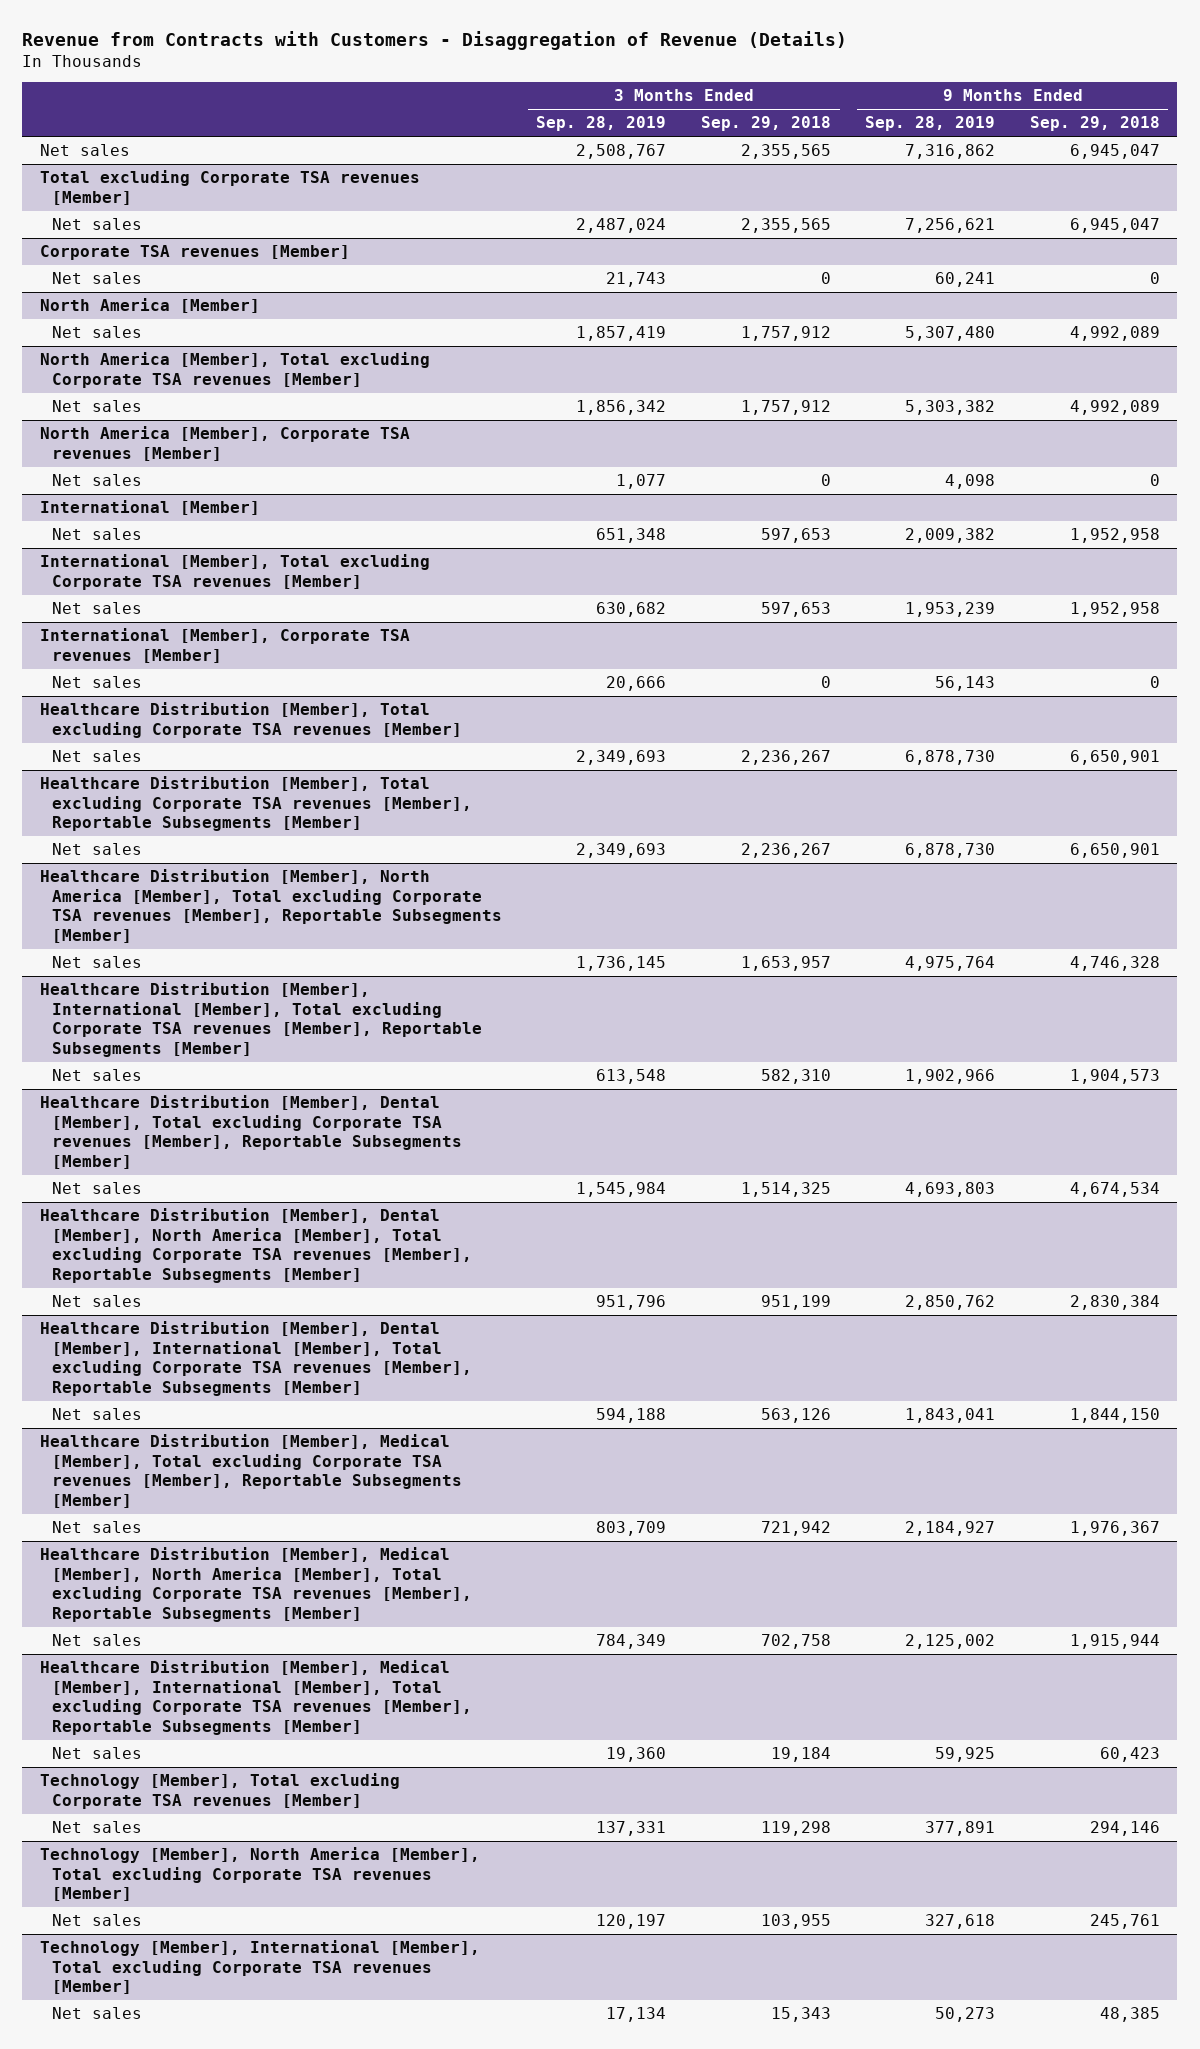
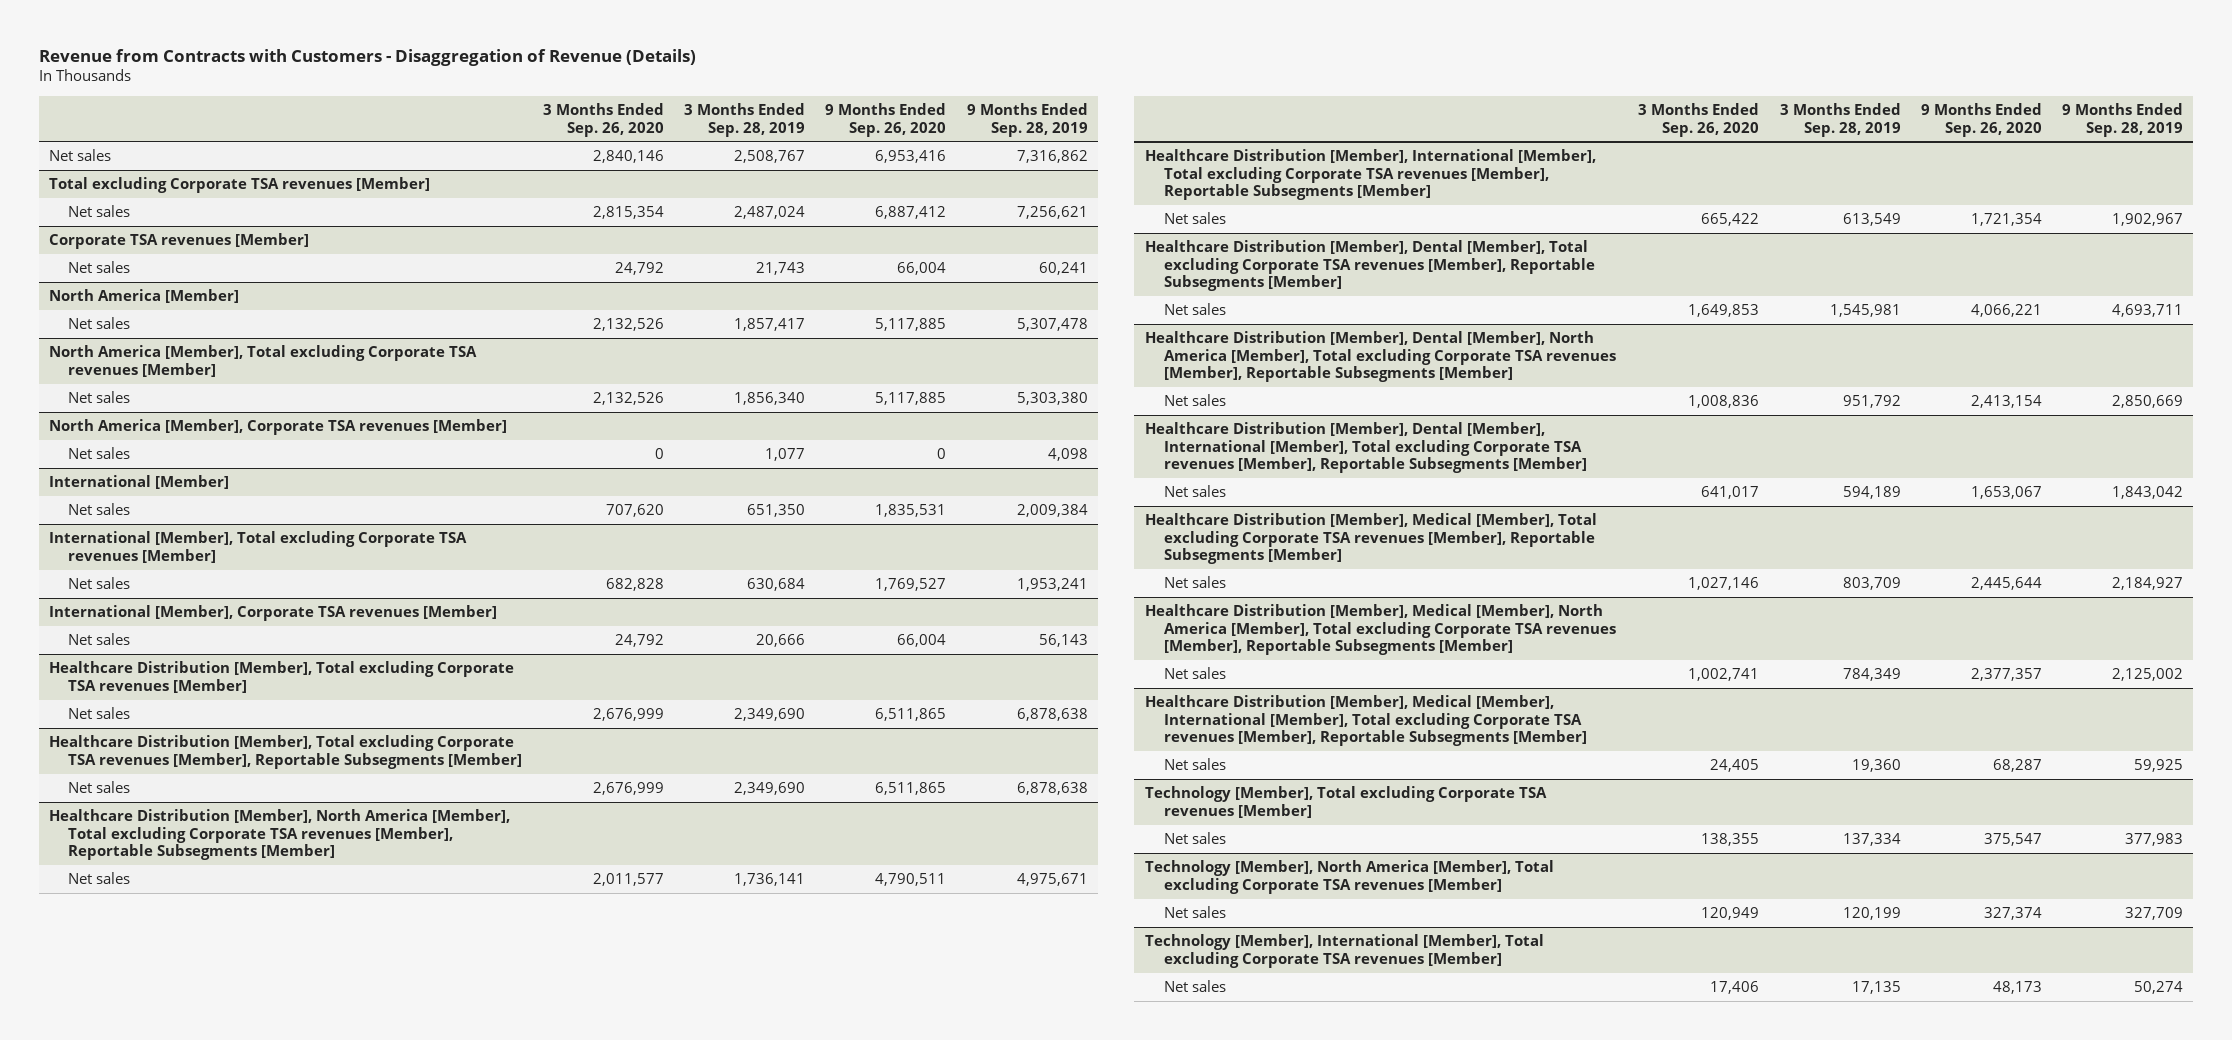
[700,116,831,132] Sep. 29, 2018 -> none
[1029,116,1160,132] Sep. 29, 2018 -> none
none -> [542,102,664,137] 3 Months Ended Sep. 26, 2020
none -> [825,102,947,137] 9 Months Ended Sep. 26, 2020
[576,326,667,342] 1,857,419 -> [734,318,806,332] 1,857,417
[905,326,996,342] 5,307,480 -> [1016,318,1088,332] 5,307,478
[576,400,667,416] 1,856,342 -> [734,392,806,406] 1,856,340
[905,400,996,416] 5,303,382 -> [1016,392,1088,406] 5,303,380
[596,528,667,544] 651,348 -> [747,504,806,518] 651,350
[905,528,996,544] 2,009,382 -> [1016,504,1088,518] 2,009,384
[596,602,667,618] 630,682 -> [747,578,806,592] 630,684
[905,602,996,618] 1,953,239 -> [1016,578,1088,592] 1,953,241
[576,750,667,766] 2,349,693 -> [734,708,806,722] 2,349,690
[905,750,996,766] 6,878,730 -> [1016,708,1088,722] 6,878,638
[576,843,667,859] 2,349,693 -> [734,782,806,796] 2,349,690
[905,843,996,859] 6,878,730 -> [1016,782,1088,796] 6,878,638
[576,956,667,972] 1,736,145 -> [734,873,806,887] 1,736,141
[905,956,996,972] 4,975,764 -> [1016,873,1088,887] 4,975,671
[596,1069,667,1085] 613,548 -> [1842,213,1901,227] 613,549
[905,1069,996,1085] 1,902,966 -> [2112,213,2184,227] 1,902,967
[576,1182,667,1198] 1,545,984 -> [1829,304,1901,318] 1,545,981
[905,1182,996,1198] 4,693,803 -> [2112,304,2184,318] 4,693,711
[596,1295,667,1311] 951,796 -> [1842,395,1901,409] 951,792
[905,1295,996,1311] 2,850,762 -> [2112,395,2184,409] 2,850,669
[596,1408,667,1424] 594,188 -> [1842,486,1901,500] 594,189
[905,1408,996,1424] 1,843,041 -> [2112,486,2184,500] 1,843,042
[596,1821,667,1837] 137,331 -> [1842,833,1901,847] 137,334
[925,1821,996,1837] 377,891 -> [2125,833,2184,847] 377,983
[596,1914,667,1930] 120,197 -> [1842,907,1901,921] 120,199
[925,1914,996,1930] 327,618 -> [2125,907,2184,921] 327,709
[606,2007,667,2023] 17,134 -> [1851,981,1901,995] 17,135
[935,2007,996,2023] 50,273 -> [2134,981,2184,995] 50,274

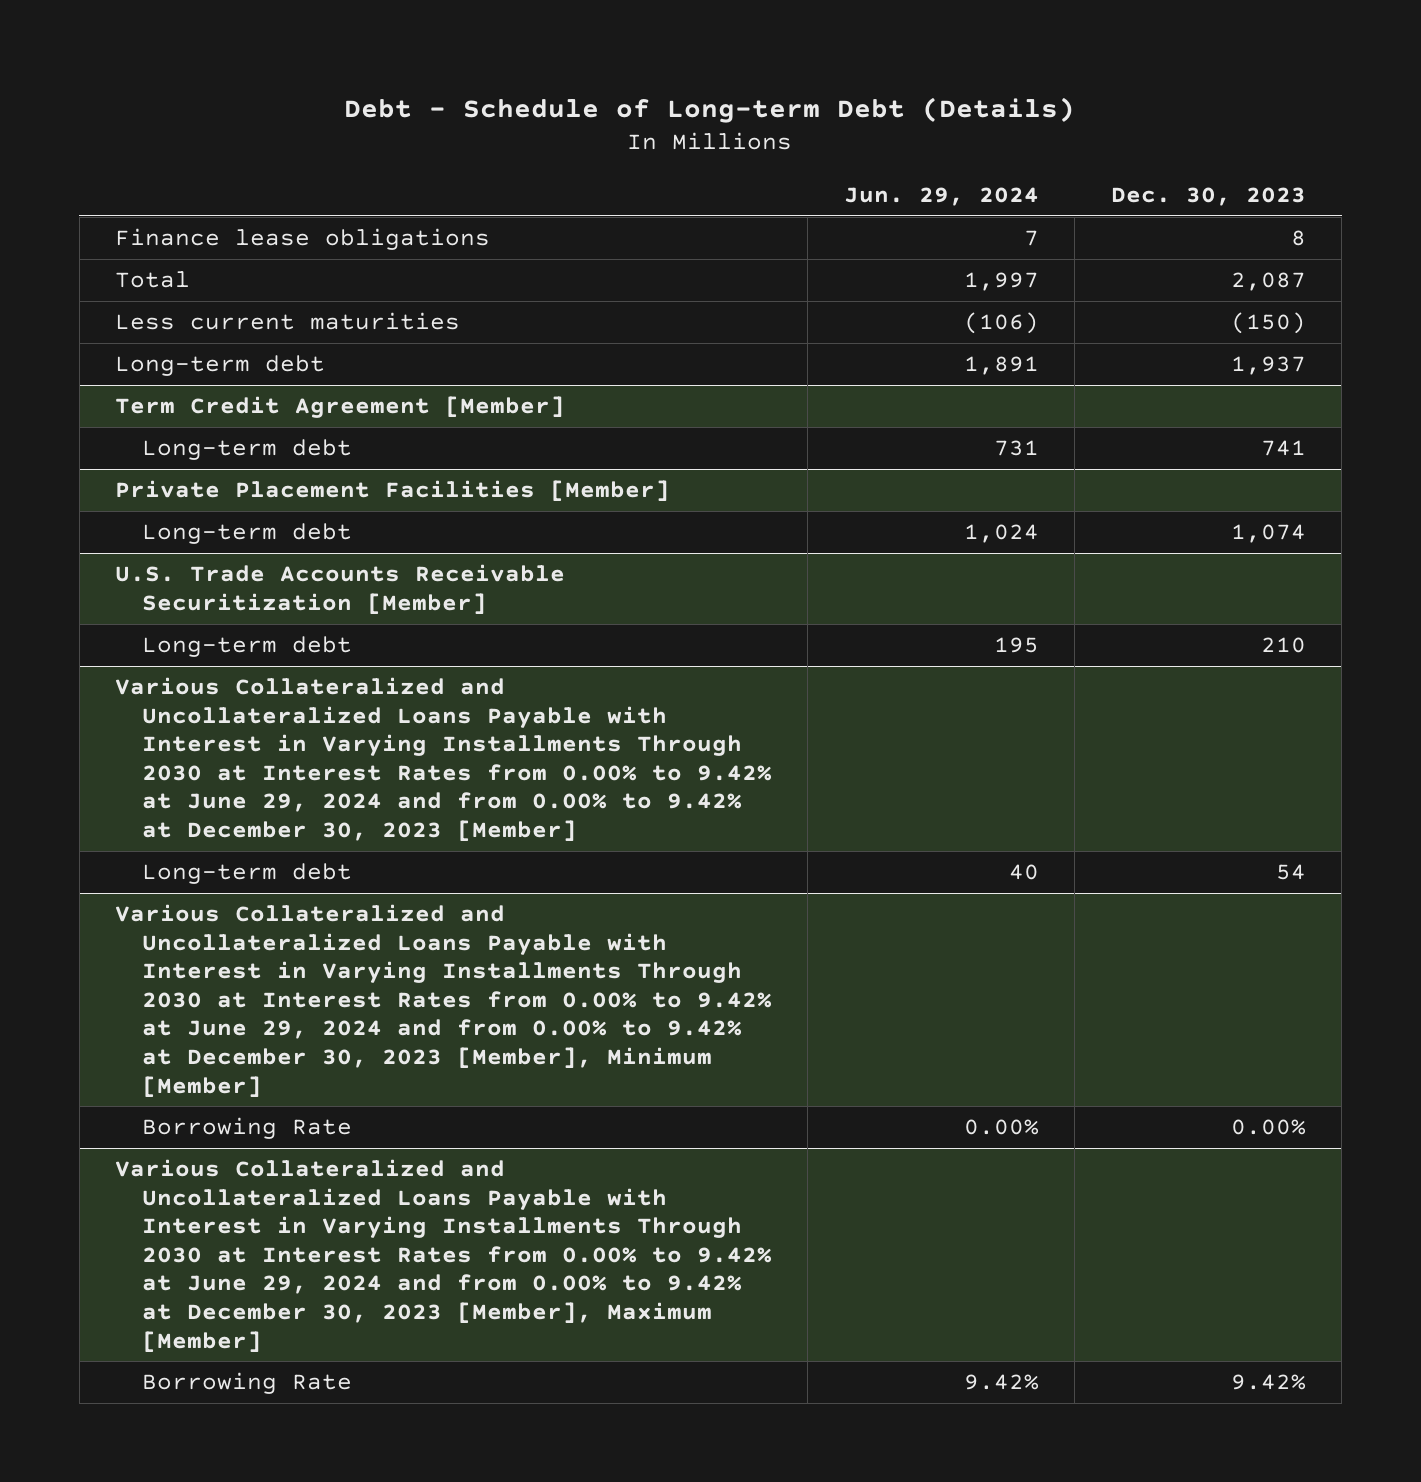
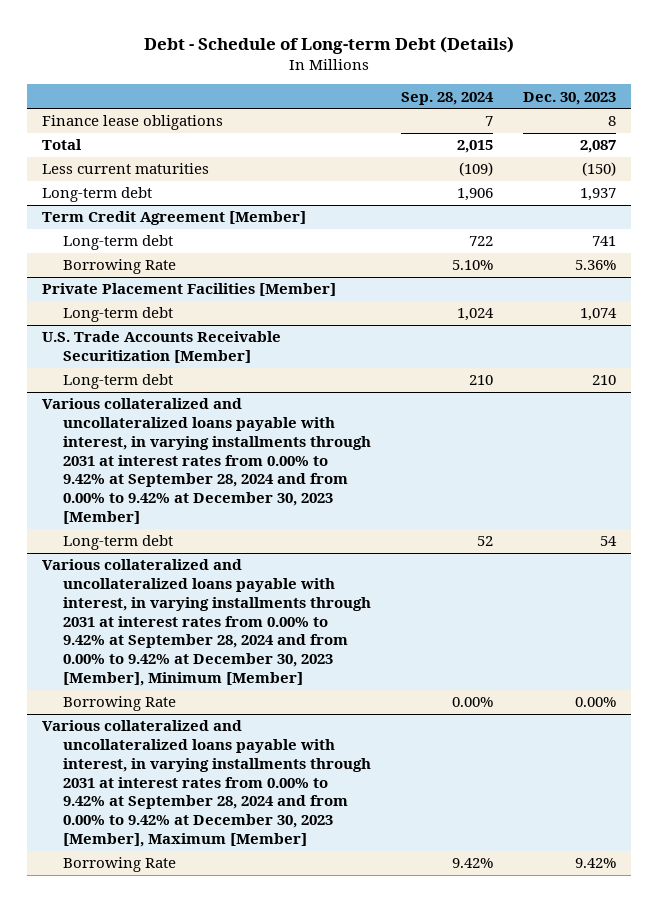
[843,186,1039,206] Jun. 29, 2024 -> none
none -> [401,91,495,105] Sep. 28, 2024
none -> [63,259,177,275] Borrowing Rate
[114,677,772,841] Various Collateralized and Uncollateralized Loans Payable with Interest in Varying Installments Through 2030 at Interest Rates from 0.00% to 9.42% at June 29, 2024 and from 0.00% to 9.42% at December 30, 2023 [Member] -> [41,398,372,525] Various collateralized and uncollateralized loans payable with interest, in varying installments through 2031 at interest rates from 0.00% to 9.42% at September 28, 2024 and from 0.00% to 9.42% at December 30, 2023 [Member]
[114,904,772,1097] Various Collateralized and Uncollateralized Loans Payable with Interest in Varying Installments Through 2030 at Interest Rates from 0.00% to 9.42% at June 29, 2024 and from 0.00% to 9.42% at December 30, 2023 [Member], Minimum [Member] -> [41,559,372,687] Various collateralized and uncollateralized loans payable with interest, in varying installments through 2031 at interest rates from 0.00% to 9.42% at September 28, 2024 and from 0.00% to 9.42% at December 30, 2023 [Member], Minimum [Member]
[114,1159,772,1352] Various Collateralized and Uncollateralized Loans Payable with Interest in Varying Installments Through 2030 at Interest Rates from 0.00% to 9.42% at June 29, 2024 and from 0.00% to 9.42% at December 30, 2023 [Member], Maximum [Member] -> [41,720,372,848] Various collateralized and uncollateralized loans payable with interest, in varying installments through 2031 at interest rates from 0.00% to 9.42% at September 28, 2024 and from 0.00% to 9.42% at December 30, 2023 [Member], Maximum [Member]

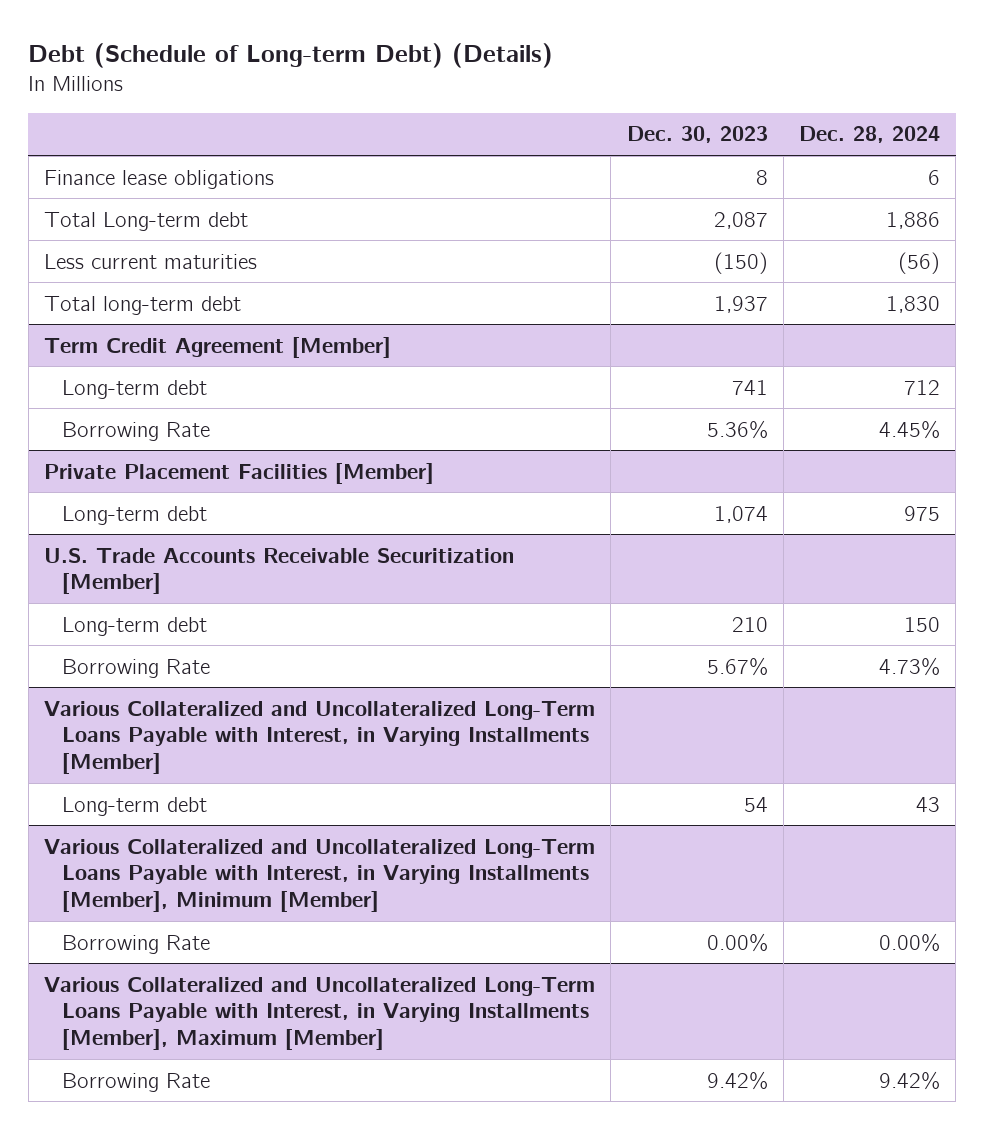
[144,35,515,54] Debt - Schedule of Long-term Debt (Details) -> [28,42,554,68] Debt (Schedule of Long-term Debt) (Details)
[401,91,495,105] Sep. 28, 2024 -> none
none -> [798,126,940,144] Dec. 28, 2024
[41,139,82,151] Total -> [44,211,249,231] Total Long-term debt
[41,187,152,203] Long-term debt -> [44,295,242,315] Total long-term debt
none -> [62,658,211,678] Borrowing Rate
[41,398,372,525] Various collateralized and uncollateralized loans payable with interest, in varying installments through 2031 at interest rates from 0.00% to 9.42% at September 28, 2024 and from 0.00% to 9.42% at December 30, 2023 [Member] -> [44,700,596,774] Various Collateralized and Uncollateralized Long-Term Loans Payable with Interest, in Varying Installments [Member]
[41,559,372,687] Various collateralized and uncollateralized loans payable with interest, in varying installments through 2031 at interest rates from 0.00% to 9.42% at September 28, 2024 and from 0.00% to 9.42% at December 30, 2023 [Member], Minimum [Member] -> none
none -> [44,838,596,912] Various Collateralized and Uncollateralized Long-Term Loans Payable with Interest, in Varying Installments [Member], Minimum [Member]
[41,720,372,848] Various collateralized and uncollateralized loans payable with interest, in varying installments through 2031 at interest rates from 0.00% to 9.42% at September 28, 2024 and from 0.00% to 9.42% at December 30, 2023 [Member], Maximum [Member] -> none
none -> [44,976,596,1050] Various Collateralized and Uncollateralized Long-Term Loans Payable with Interest, in Varying Installments [Member], Maximum [Member]

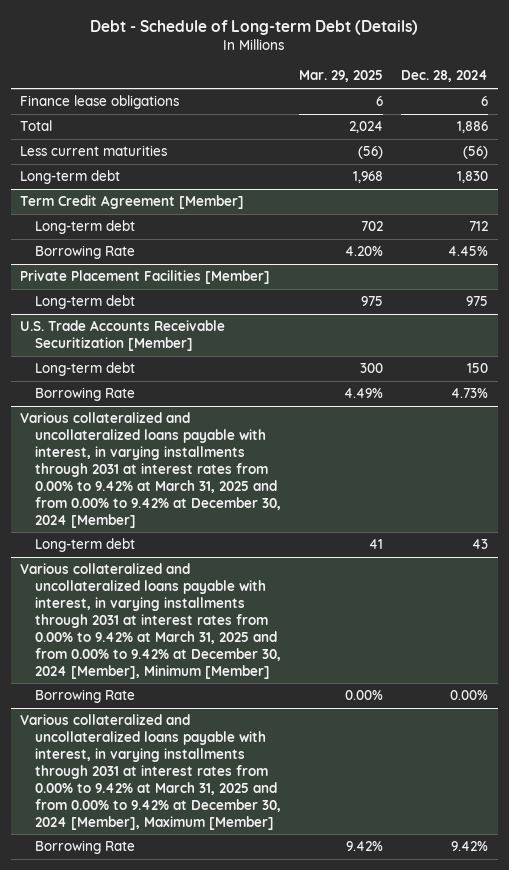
[28,42,554,68] Debt (Schedule of Long-term Debt) (Details) -> [90,19,419,35] Debt - Schedule of Long-term Debt (Details)
[626,126,768,144] Dec. 30, 2023 -> none
none -> [299,70,384,83] Mar. 29, 2025
[44,211,249,231] Total Long-term debt -> [20,120,53,132] Total
[44,295,242,315] Total long-term debt -> [20,170,121,185] Long-term debt
[44,700,596,774] Various Collateralized and Uncollateralized Long-Term Loans Payable with Interest, in Varying Installments [Member] -> [20,412,282,528] Various collateralized and uncollateralized loans payable with interest, in varying installments through 2031 at interest rates from 0.00% to 9.42% at March 31, 2025 and from 0.00% to 9.42% at December 30, 2024 [Member]
[44,838,596,912] Various Collateralized and Uncollateralized Long-Term Loans Payable with Interest, in Varying Installments [Member], Minimum [Member] -> none
none -> [20,563,282,679] Various collateralized and uncollateralized loans payable with interest, in varying installments through 2031 at interest rates from 0.00% to 9.42% at March 31, 2025 and from 0.00% to 9.42% at December 30, 2024 [Member], Minimum [Member]
[44,976,596,1050] Various Collateralized and Uncollateralized Long-Term Loans Payable with Interest, in Varying Installments [Member], Maximum [Member] -> none
none -> [20,714,282,830] Various collateralized and uncollateralized loans payable with interest, in varying installments through 2031 at interest rates from 0.00% to 9.42% at March 31, 2025 and from 0.00% to 9.42% at December 30, 2024 [Member], Maximum [Member]

